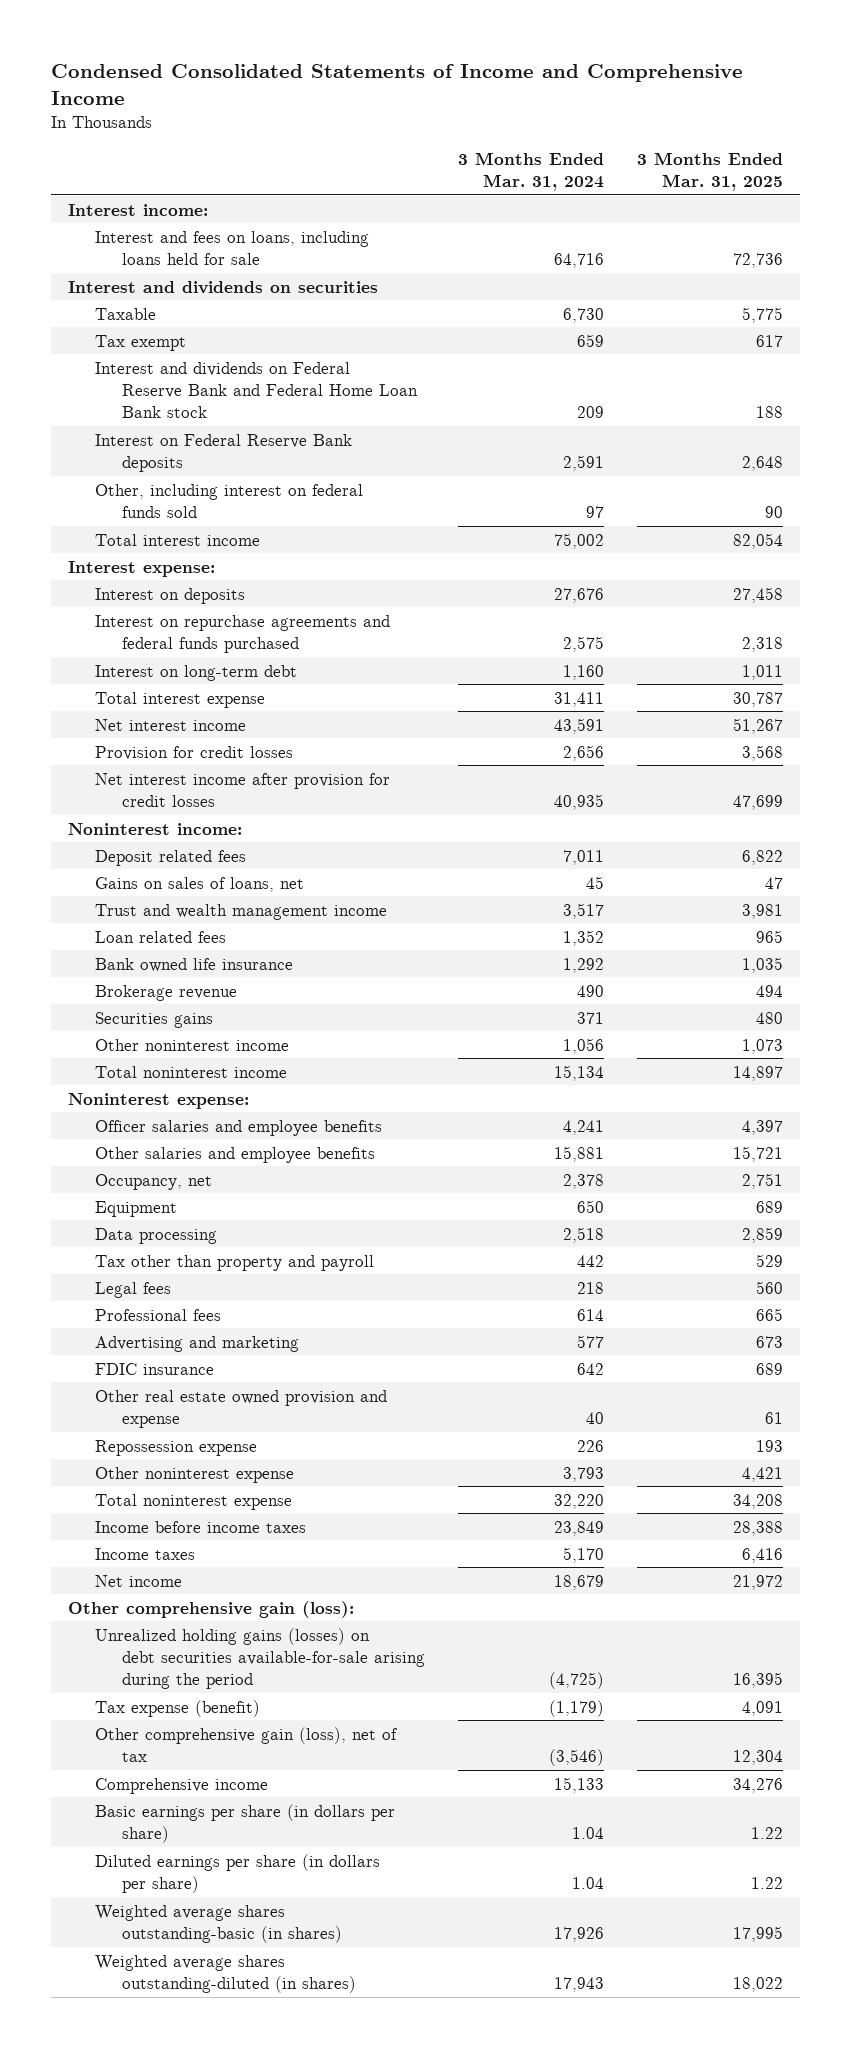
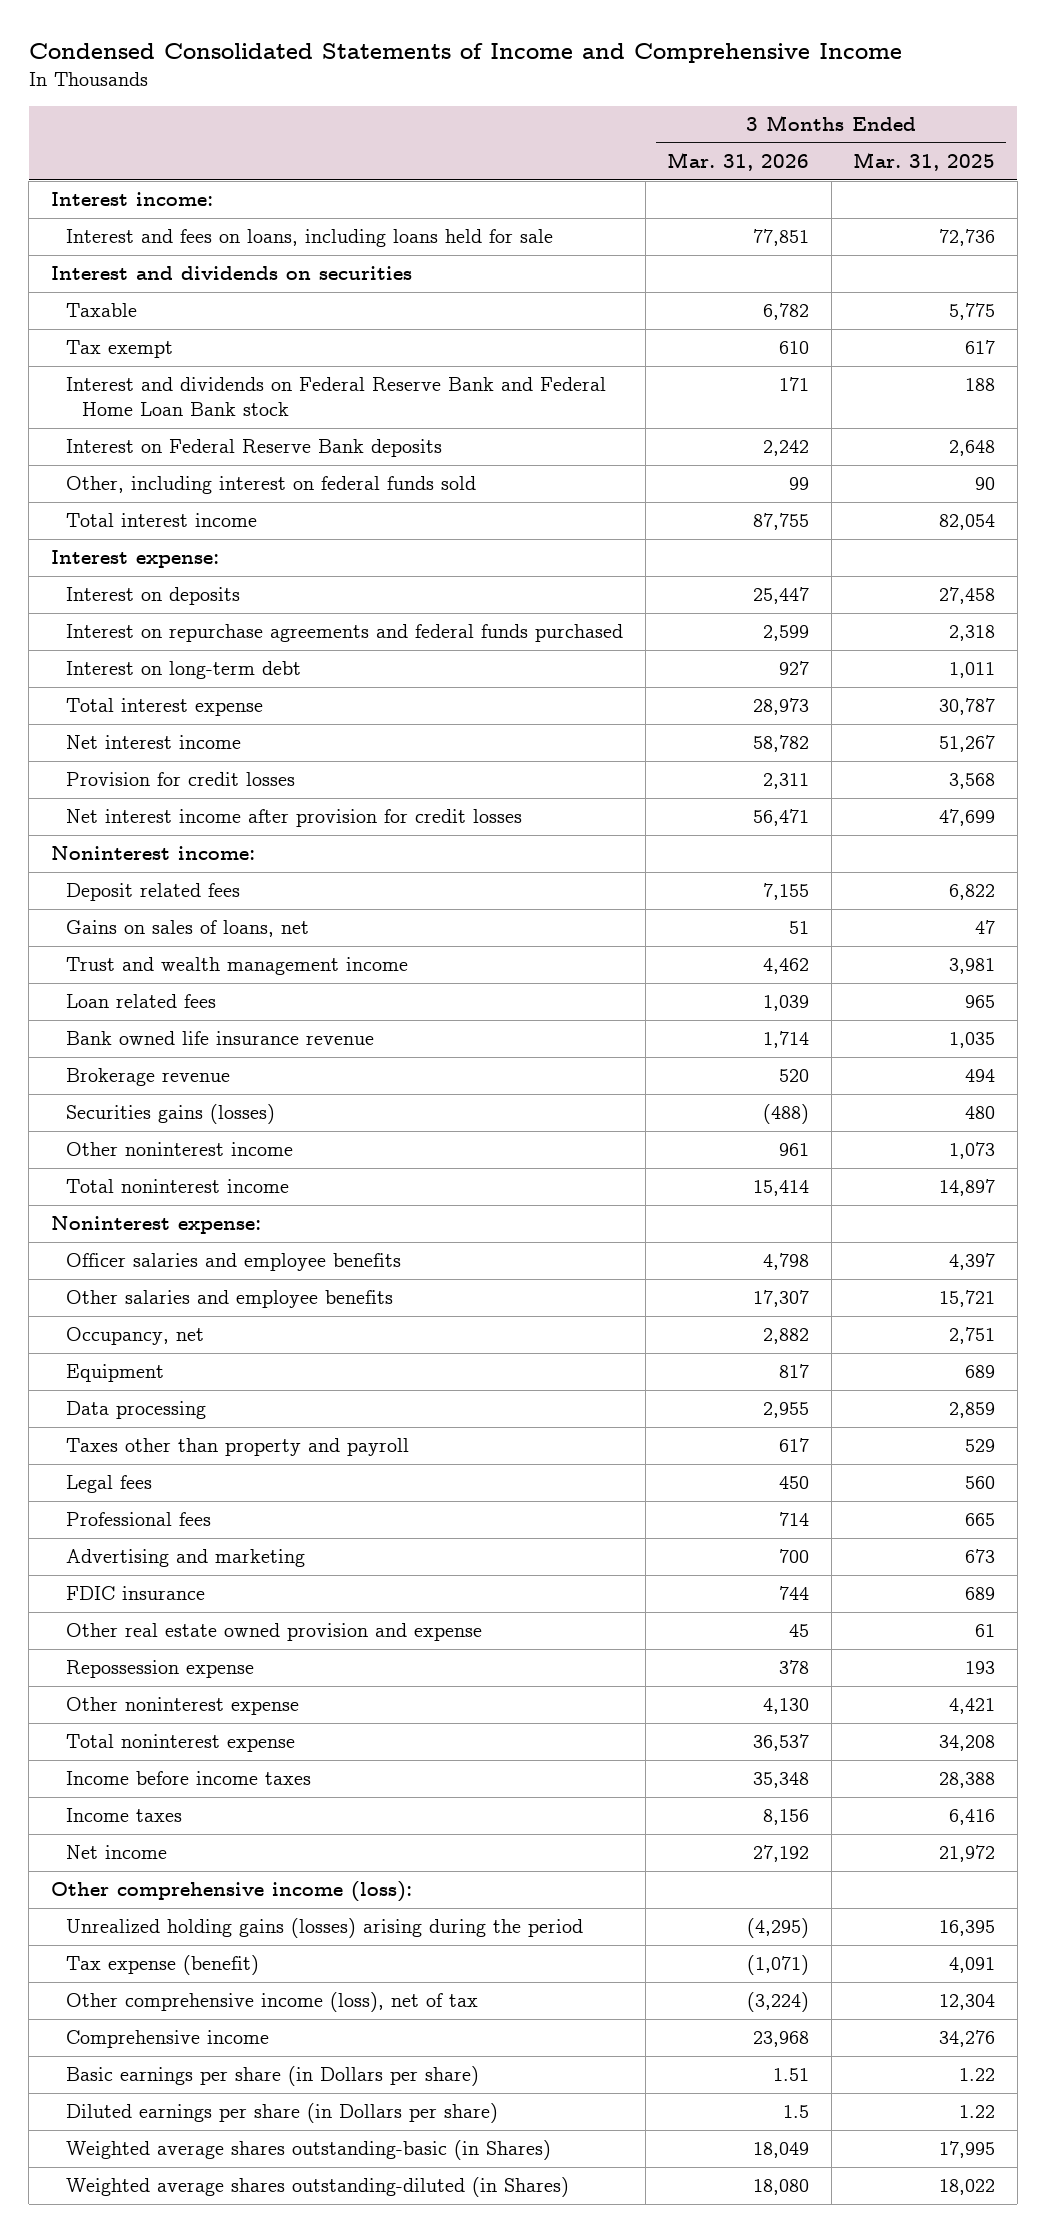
[457,151,604,191] 3 Months Ended Mar. 31, 2024 -> none
none -> [667,152,810,172] Mar. 31, 2026
[94,957,293,972] Bank owned life insurance -> [66,1031,375,1046] Bank owned life insurance revenue
[94,1011,213,1028] Securities gains -> [66,1104,276,1125] Securities gains (losses)
[94,1254,374,1271] Tax other than property and payroll -> [66,1438,410,1457] Taxes other than property and payroll
[67,1600,354,1618] Other comprehensive gain (loss): -> [50,1881,412,1903] Other comprehensive income (loss):
[94,1627,425,1690] Unrealized holding gains (losses) on debt securities available-for-sale arising during the period -> [66,1918,584,1939] Unrealized holding gains (losses) arising during the period
[94,1726,398,1762] Other comprehensive gain (loss), net of tax -> [66,1992,479,2013] Other comprehensive income (loss), net of tax
[94,1803,395,1843] Basic earnings per share (in dollars per share) -> [66,2066,480,2087] Basic earnings per share (in Dollars per share)
[94,1853,380,1893] Diluted earnings per share (in dollars per share) -> [66,2103,499,2124] Diluted earnings per share (in Dollars per share)
[94,1904,342,1943] Weighted average shares outstanding-basic (in shares) -> [66,2140,552,2161] Weighted average shares outstanding-basic (in Shares)
[94,1954,356,1993] Weighted average shares outstanding-diluted (in shares) -> [66,2177,570,2198] Weighted average shares outstanding-diluted (in Shares)

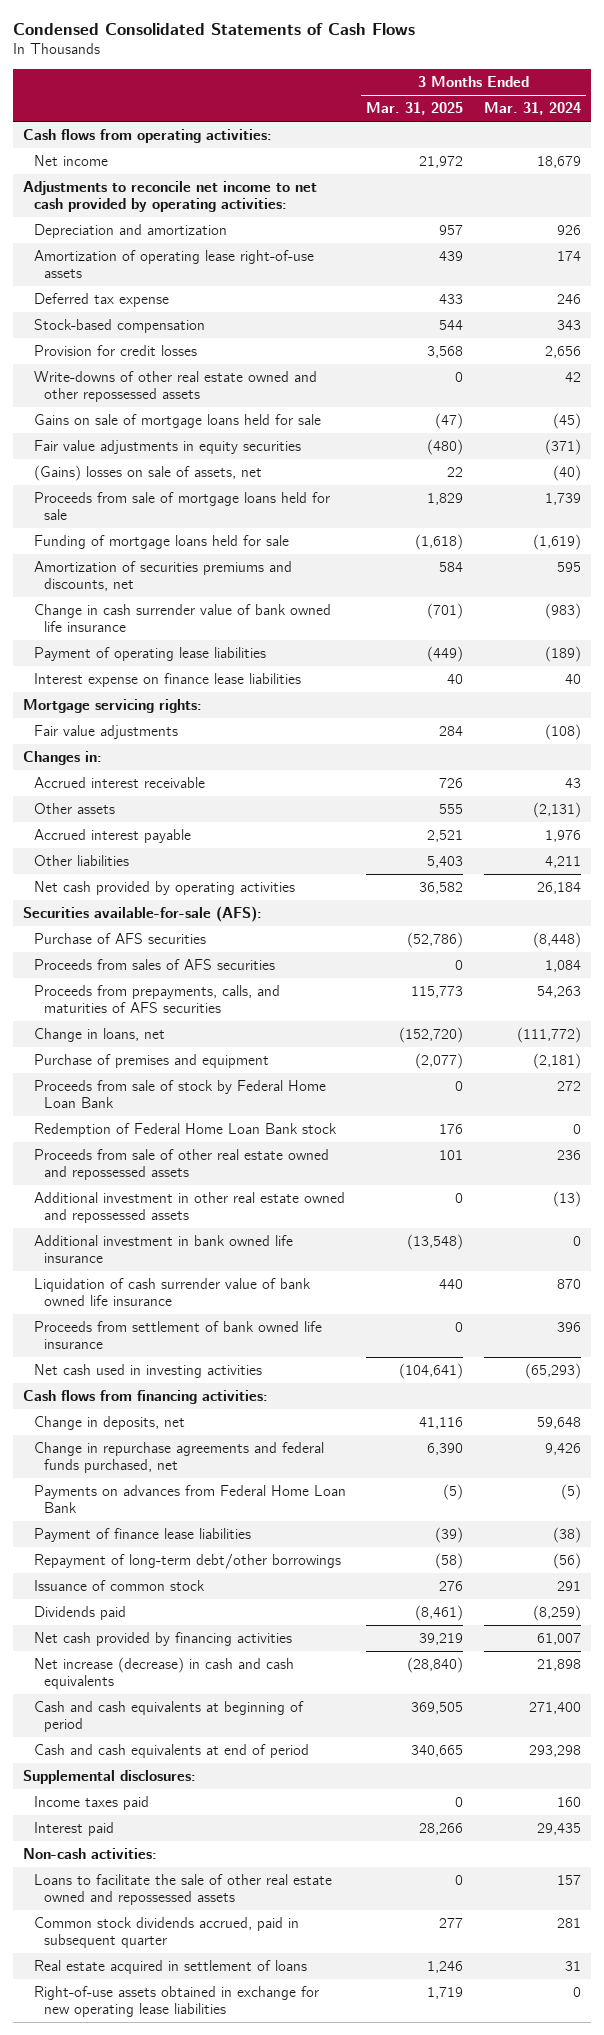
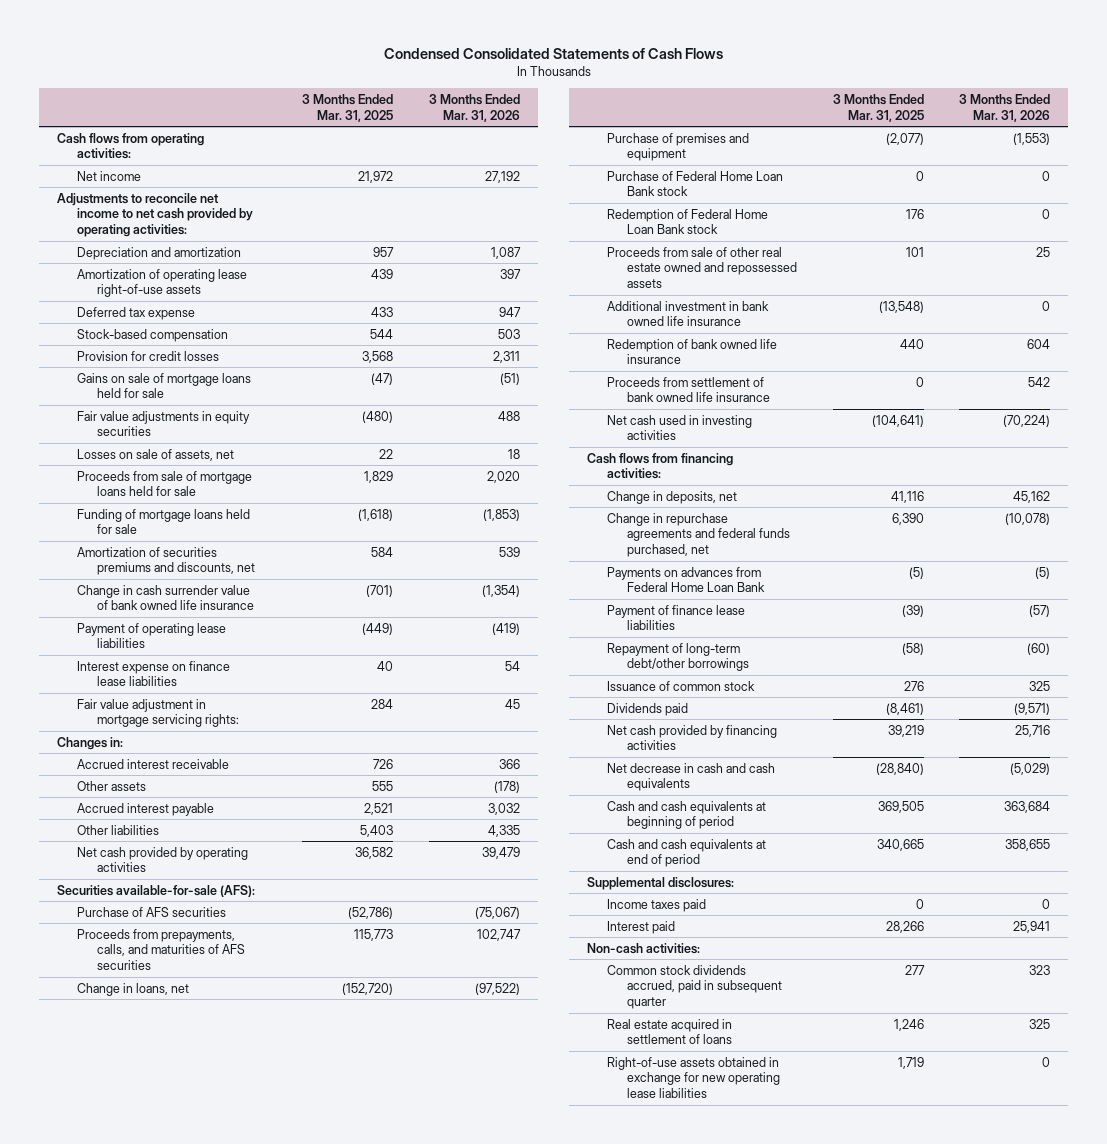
[484,102,582,116] Mar. 31, 2024 -> none
none -> [429,93,521,122] 3 Months Ended Mar. 31, 2026
[33,371,317,402] Write-downs of other real estate owned and other repossessed assets -> none
[33,465,262,482] (Gains) losses on sale of assets, net -> [76,448,234,461] Losses on sale of assets, net
[23,699,203,714] Mortgage servicing rights: -> none
[33,725,178,740] Fair value adjustments -> [76,698,239,728] Fair value adjustment in mortgage servicing rights:
[33,959,275,971] Proceeds from sales of AFS securities -> none
[33,1080,326,1108] Proceeds from sale of stock by Federal Home Loan Bank -> [607,170,784,197] Purchase of Federal Home Loan Bank stock
[33,1192,345,1223] Additional investment in other real estate owned and repossessed assets -> none
[33,1278,311,1306] Liquidation of cash surrender value of bank owned life insurance -> [607,338,778,365] Redemption of bank owned life insurance
[33,1657,294,1689] Net increase (decrease) in cash and cash equivalents -> [607,762,776,792] Net decrease in cash and cash equivalents
[33,1874,332,1905] Loans to facilitate the sale of other real estate owned and repossessed assets -> none

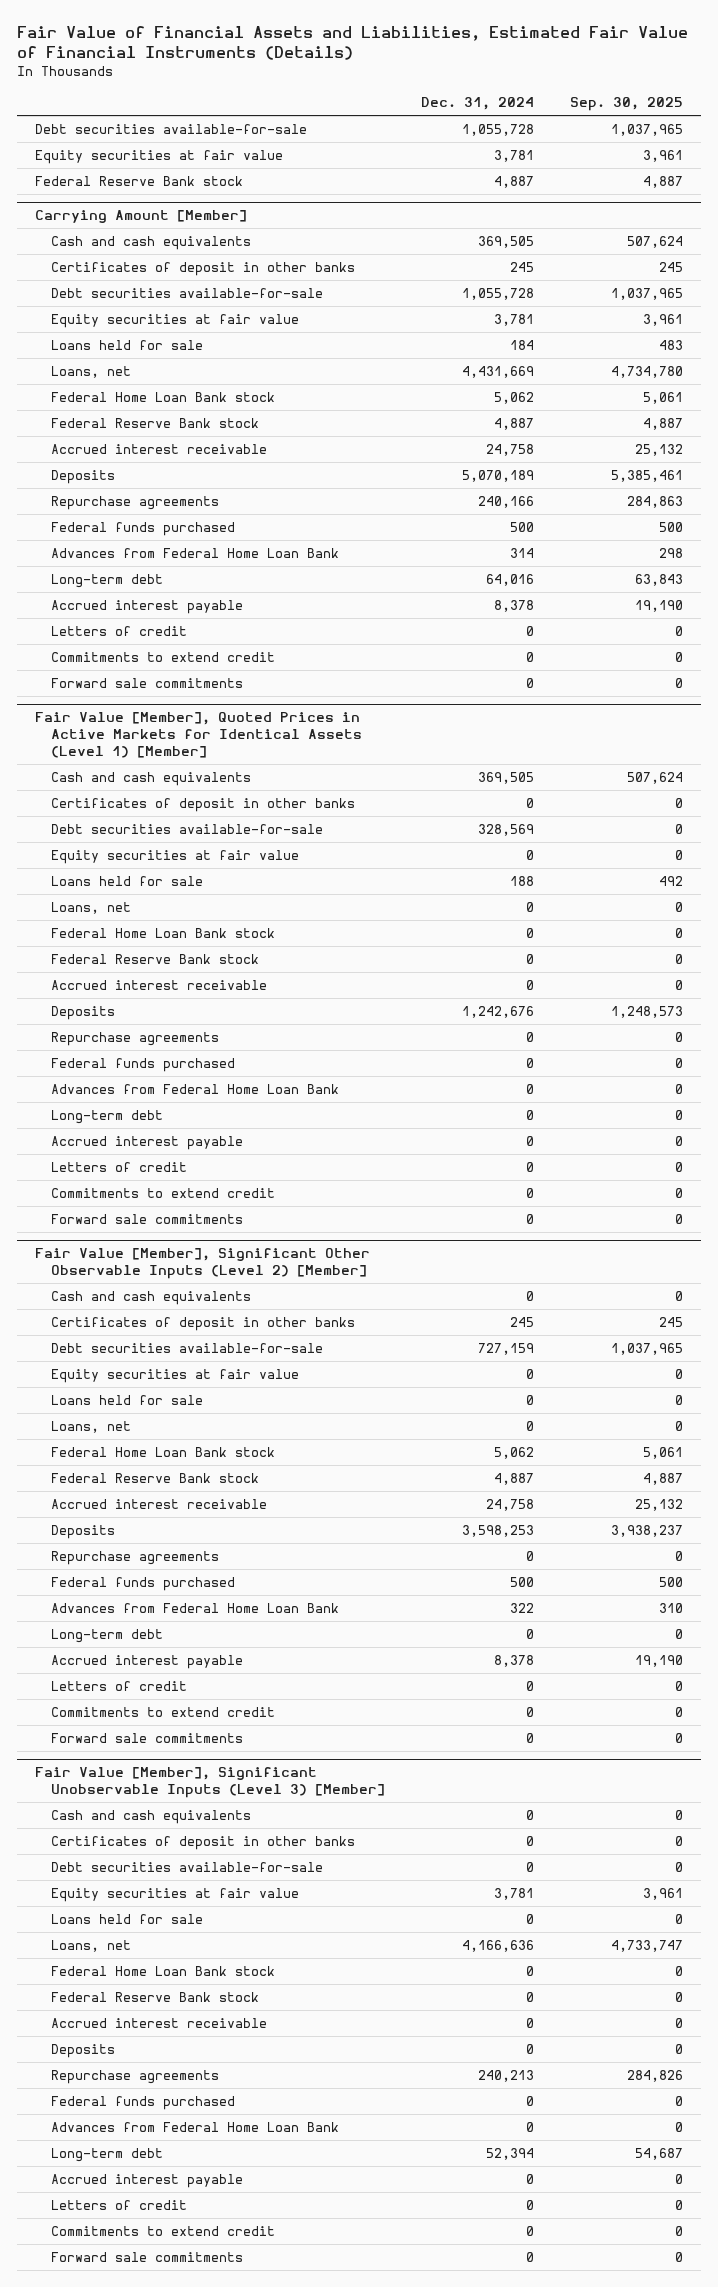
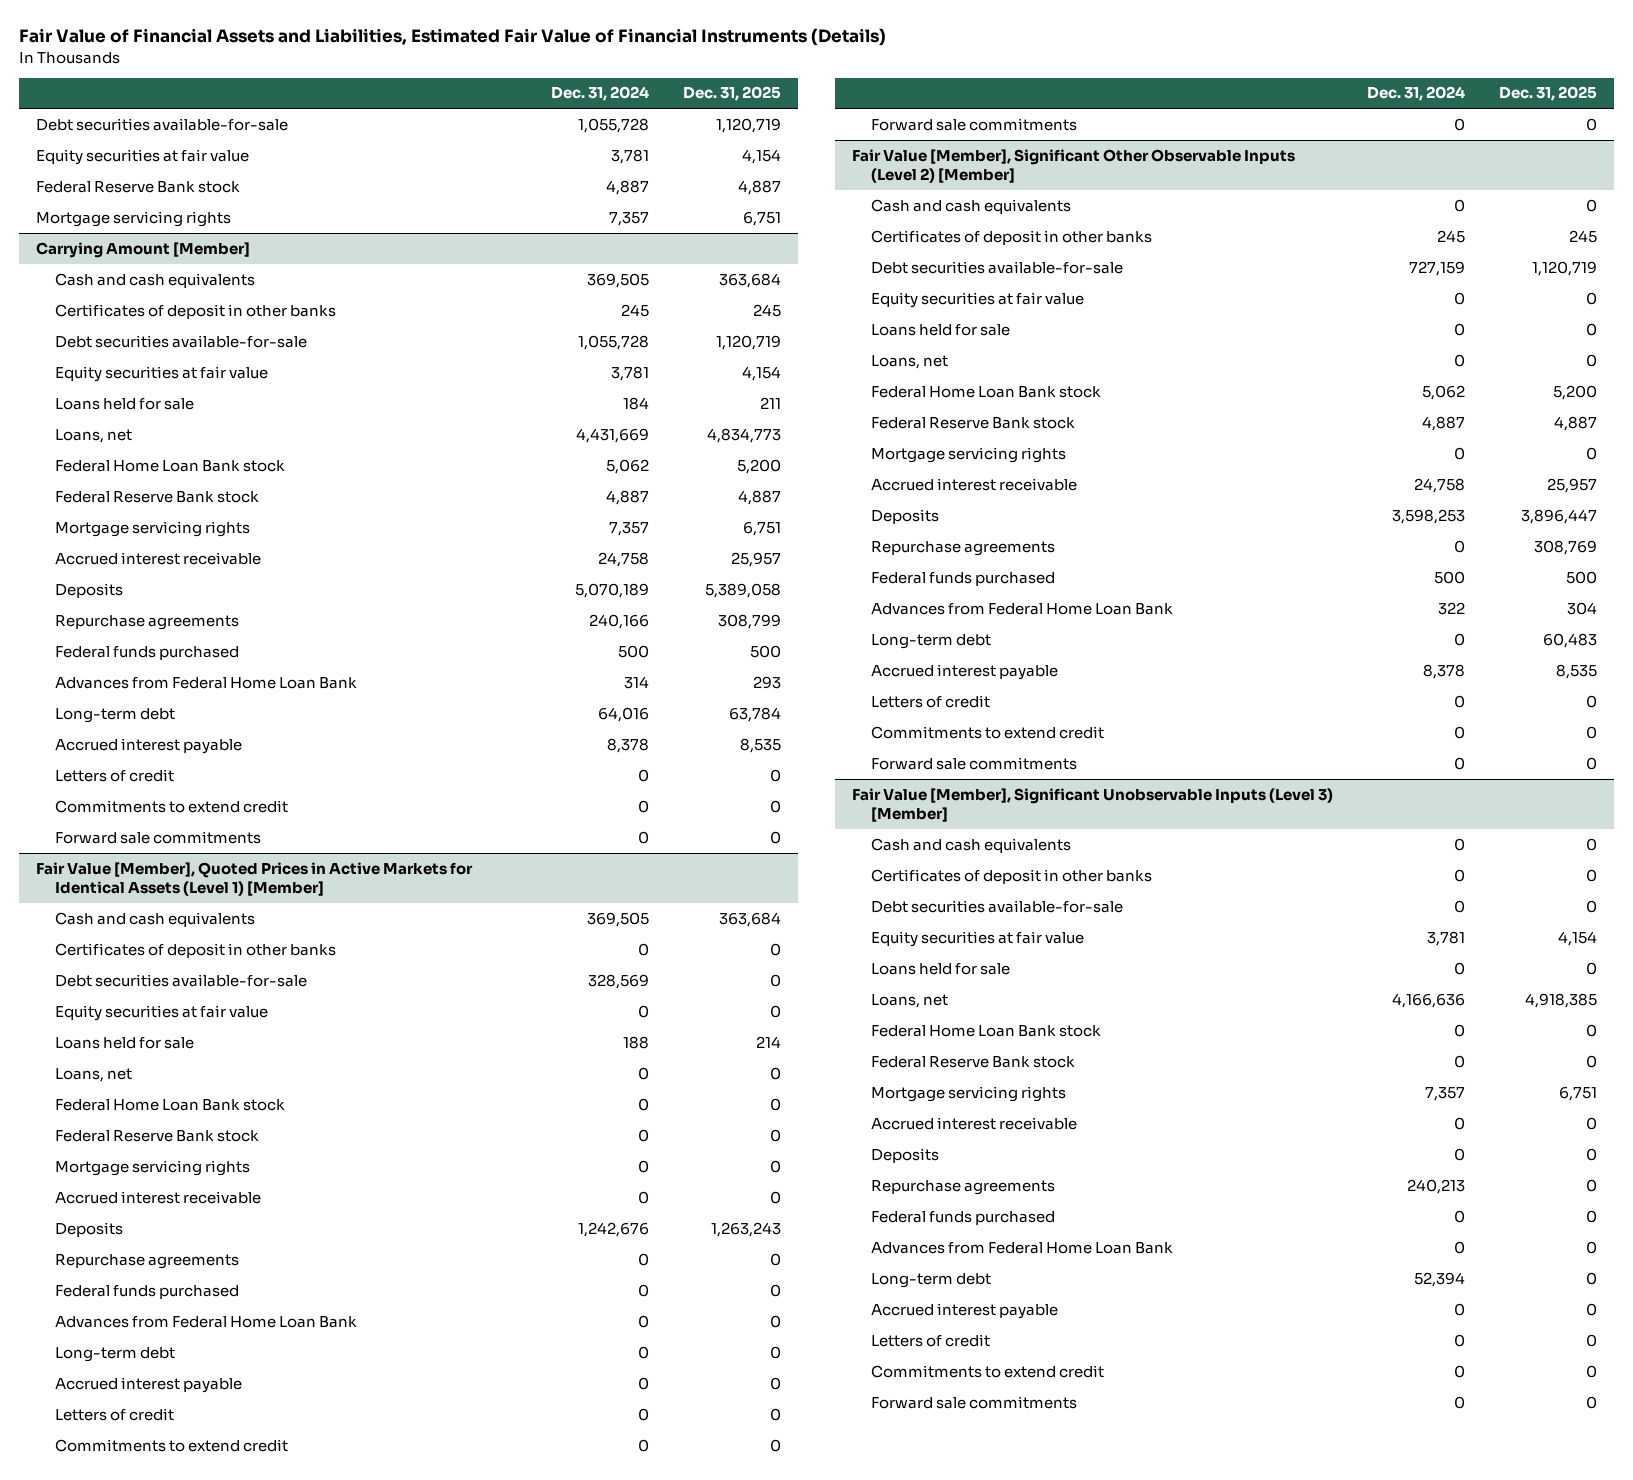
[570,97,684,112] Sep. 30, 2025 -> none
none -> [682,86,781,102] Dec. 31, 2025
none -> [36,210,232,227] Mortgage servicing rights
none -> [54,520,250,537] Mortgage servicing rights
none -> [54,1159,250,1176] Mortgage servicing rights
none -> [870,446,1066,463] Mortgage servicing rights
none -> [870,1085,1066,1102] Mortgage servicing rights

